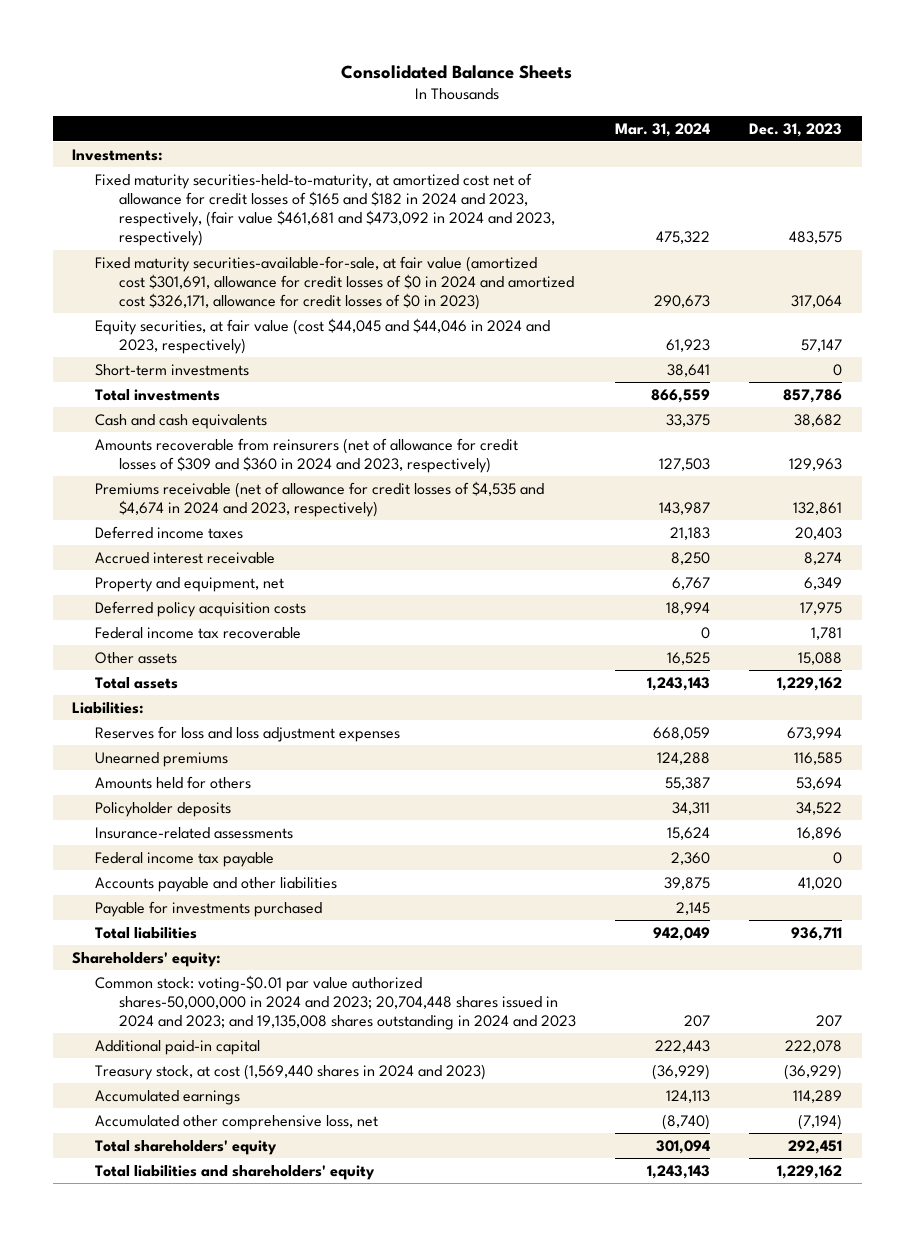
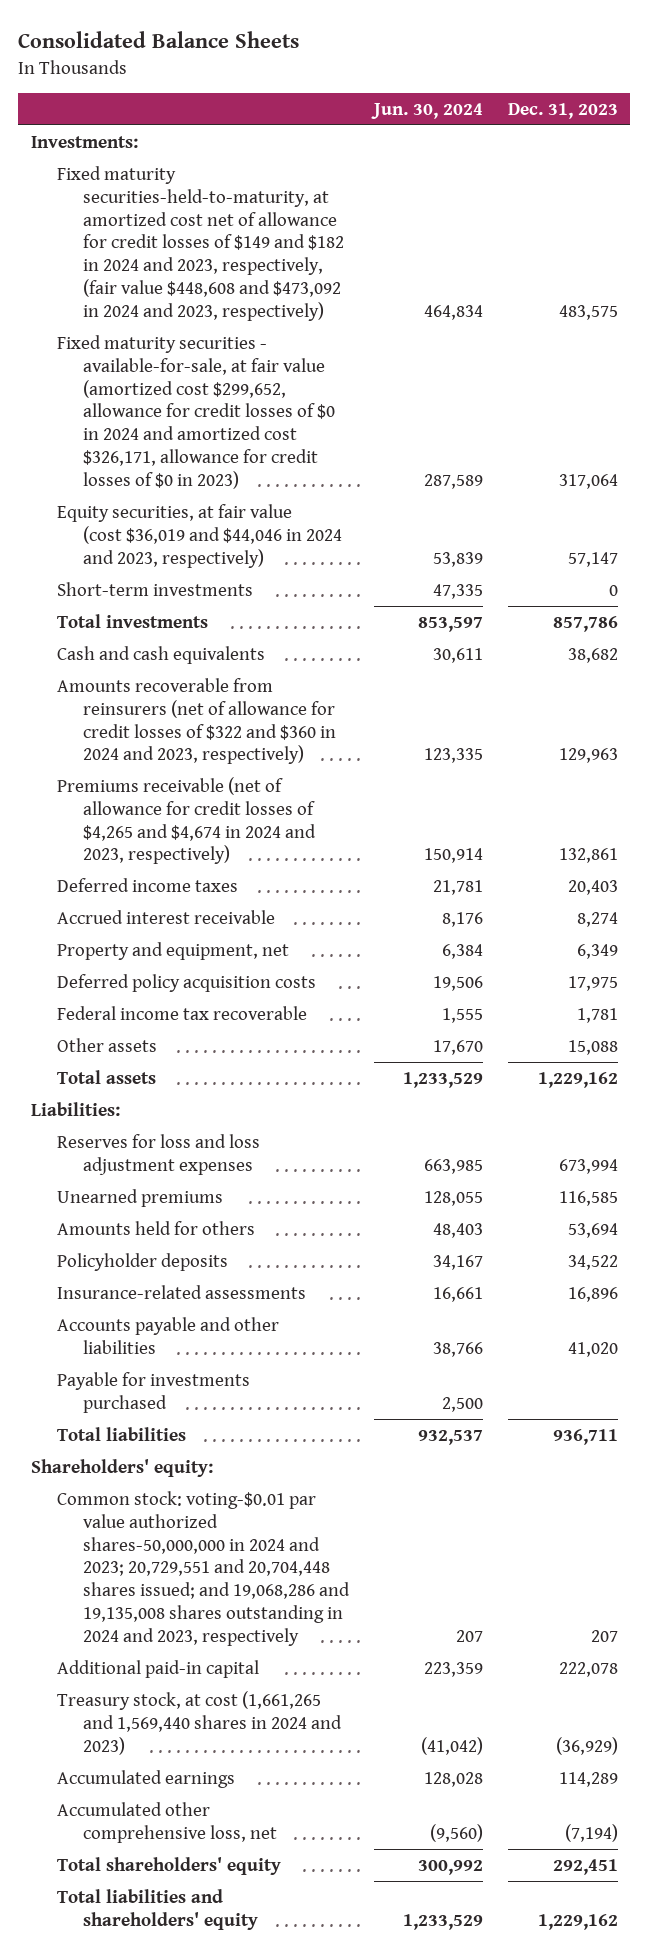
[614,122,710,137] Mar. 31, 2024 -> none
none -> [370,102,483,119] Jun. 30, 2024
[95,173,555,247] Fixed maturity securities-held-to-maturity, at amortized cost net of allowance for credit losses of $165 and $182 in 2024 and 2023, respectively, (fair value $461,681 and $473,092 in 2024 and 2023, respectively) -> [56,165,344,321] Fixed maturity securities-held-to-maturity, at amortized cost net of allowance for credit losses of $149 and $182 in 2024 and 2023, respectively, (fair value $448,608 and $473,092 in 2024 and 2023, respectively)
[95,256,574,311] Fixed maturity securities-available-for-sale, at fair value (amortized cost $301,691, allowance for credit losses of $0 in 2024 and amortized cost $326,171, allowance for credit losses of $0 in 2023) -> [56,334,335,489] Fixed maturity securities - available-for-sale, at fair value (amortized cost $299,652, allowance for credit losses of $0 in 2024 and amortized cost $326,171, allowance for credit losses of $0 in 2023)
[95,318,551,355] Equity securities, at fair value (cost $44,045 and $44,046 in 2024 and 2023, respectively) -> [56,503,342,568] Equity securities, at fair value (cost $36,019 and $44,046 in 2024 and 2023, respectively)
[95,438,519,474] Amounts recoverable from reinsurers (net of allowance for credit losses of $309 and $360 in 2024 and 2023, respectively) -> [56,677,336,765] Amounts recoverable from reinsurers (net of allowance for credit losses of $322 and $360 in 2024 and 2023, respectively)
[95,481,545,518] Premiums receivable (net of allowance for credit losses of $4,535 and $4,674 in 2024 and 2023, respectively) -> [56,776,316,865] Premiums receivable (net of allowance for credit losses of $4,265 and $4,674 in 2024 and 2023, respectively)
[95,852,275,868] Federal income tax payable -> none
[95,975,576,1031] Common stock: voting-$0.01 par value authorized shares-50,000,000 in 2024 and 2023; 20,704,448 shares issued in 2024 and 2023; and 19,135,008 shares outstanding in 2024 and 2023 -> [56,1490,350,1646] Common stock: voting-$0.01 par value authorized shares-50,000,000 in 2024 and 2023; 20,729,551 and 20,704,448 shares issued; and 19,068,286 and 19,135,008 shares outstanding in 2024 and 2023, respectively
[95,1064,487,1081] Treasury stock, at cost (1,569,440 shares in 2024 and 2023) -> [56,1690,342,1755] Treasury stock, at cost (1,661,265 and 1,569,440 shares in 2024 and 2023)

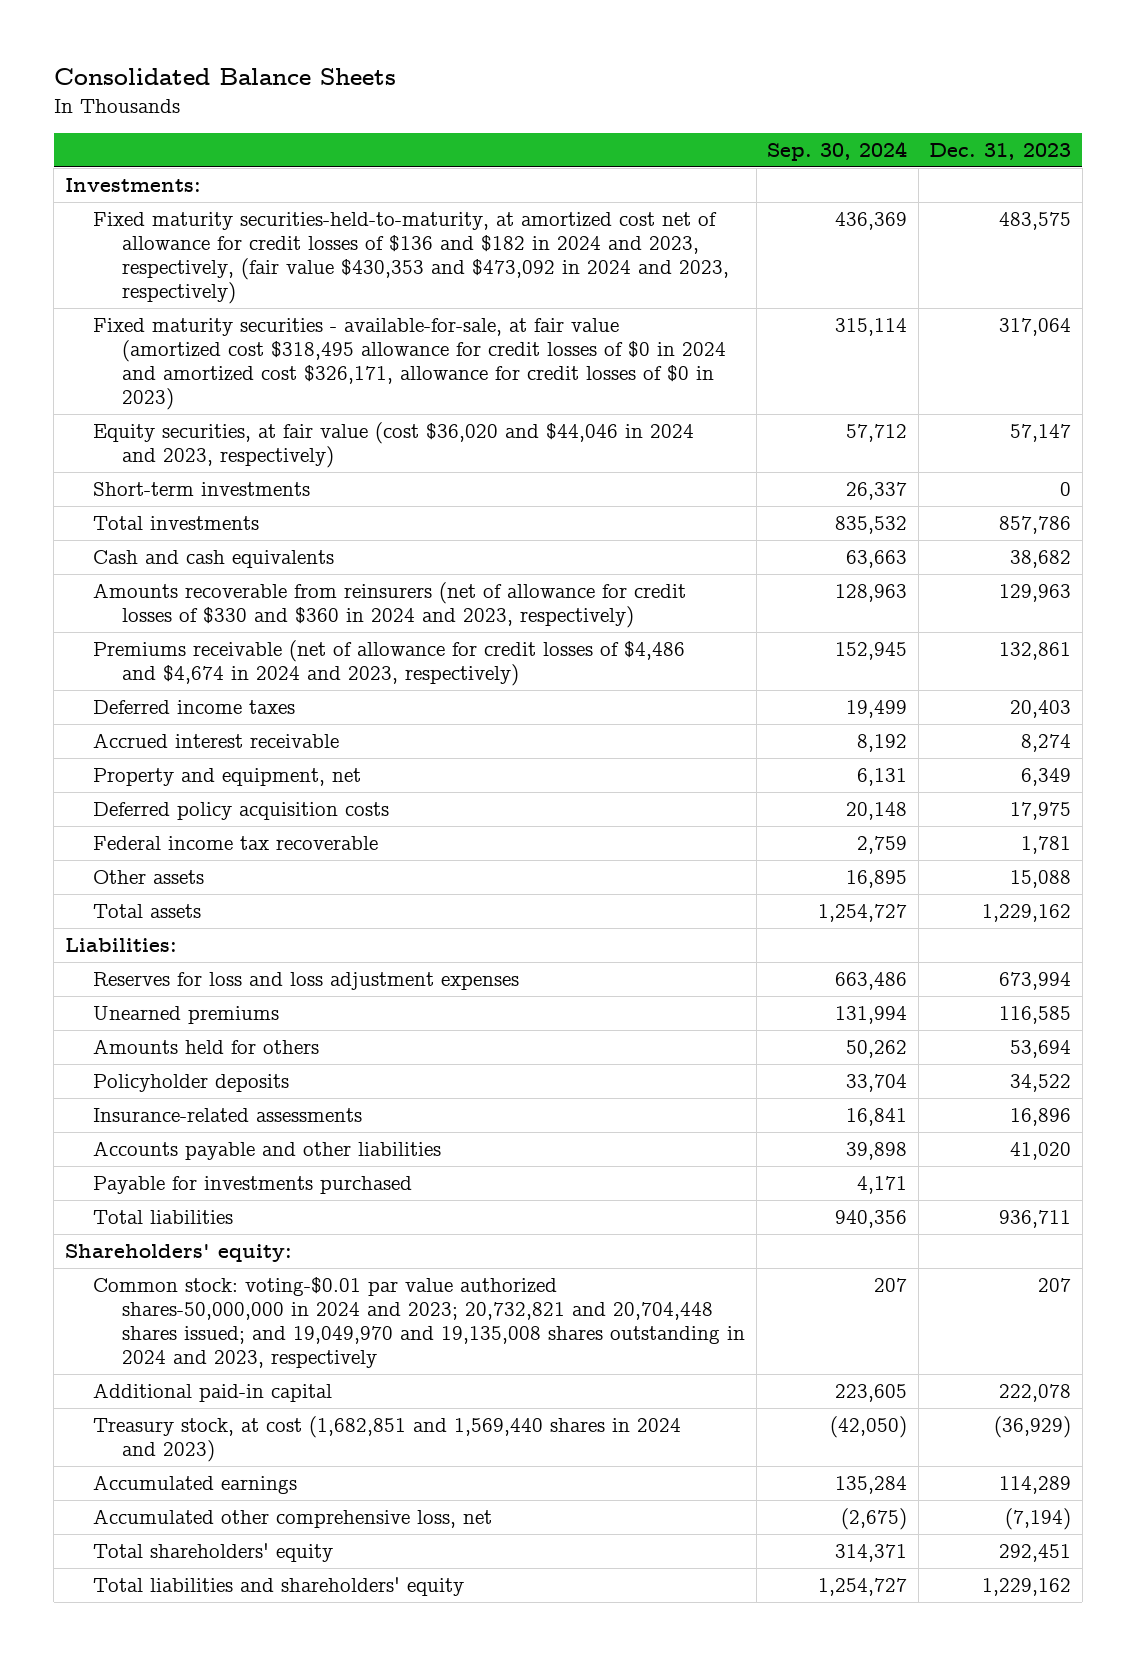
[370,102,483,119] Jun. 30, 2024 -> none
none -> [767,140,908,161] Sep. 30, 2024
[56,165,344,321] Fixed maturity securities-held-to-maturity, at amortized cost net of allowance for credit losses of $149 and $182 in 2024 and 2023, respectively, (fair value $448,608 and $473,092 in 2024 and 2023, respectively) -> [93,211,730,305] Fixed maturity securities-held-to-maturity, at amortized cost net of allowance for credit losses of $136 and $182 in 2024 and 2023, respectively, (fair value $430,353 and $473,092 in 2024 and 2023, respectively)
[56,334,335,489] Fixed maturity securities - available-for-sale, at fair value (amortized cost $299,652, allowance for credit losses of $0 in 2024 and amortized cost $326,171, allowance for credit losses of $0 in 2023) -> [93,317,727,411] Fixed maturity securities - available-for-sale, at fair value (amortized cost $318,495 allowance for credit losses of $0 in 2024 and amortized cost $326,171, allowance for credit losses of $0 in 2023)
[56,503,342,568] Equity securities, at fair value (cost $36,019 and $44,046 in 2024 and 2023, respectively) -> [93,421,695,469] Equity securities, at fair value (cost $36,020 and $44,046 in 2024 and 2023, respectively)
[56,677,336,765] Amounts recoverable from reinsurers (net of allowance for credit losses of $322 and $360 in 2024 and 2023, respectively) -> [93,581,687,629] Amounts recoverable from reinsurers (net of allowance for credit losses of $330 and $360 in 2024 and 2023, respectively)
[56,776,316,865] Premiums receivable (net of allowance for credit losses of $4,265 and $4,674 in 2024 and 2023, respectively) -> [93,639,686,687] Premiums receivable (net of allowance for credit losses of $4,486 and $4,674 in 2024 and 2023, respectively)
[56,1490,350,1646] Common stock: voting-$0.01 par value authorized shares-50,000,000 in 2024 and 2023; 20,729,551 and 20,704,448 shares issued; and 19,068,286 and 19,135,008 shares outstanding in 2024 and 2023, respectively -> [93,1276,746,1369] Common stock: voting-$0.01 par value authorized shares-50,000,000 in 2024 and 2023; 20,732,821 and 20,704,448 shares issued; and 19,049,970 and 19,135,008 shares outstanding in 2024 and 2023, respectively
[56,1690,342,1755] Treasury stock, at cost (1,661,265 and 1,569,440 shares in 2024 and 2023) -> [93,1415,682,1463] Treasury stock, at cost (1,682,851 and 1,569,440 shares in 2024 and 2023)

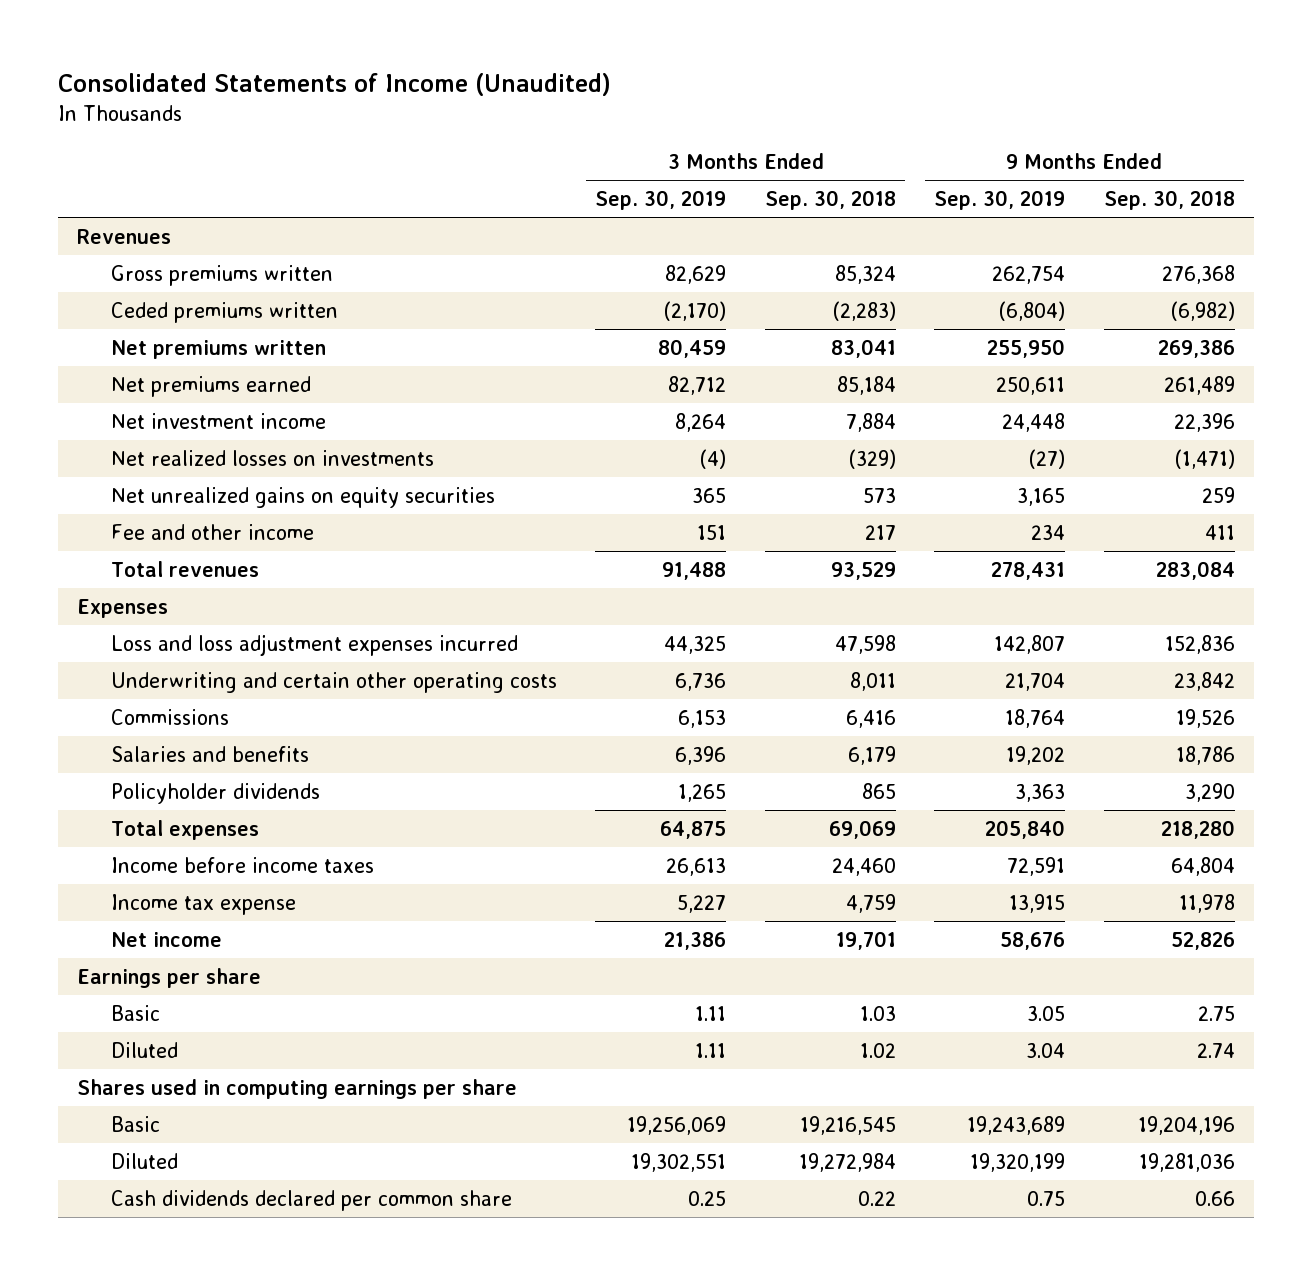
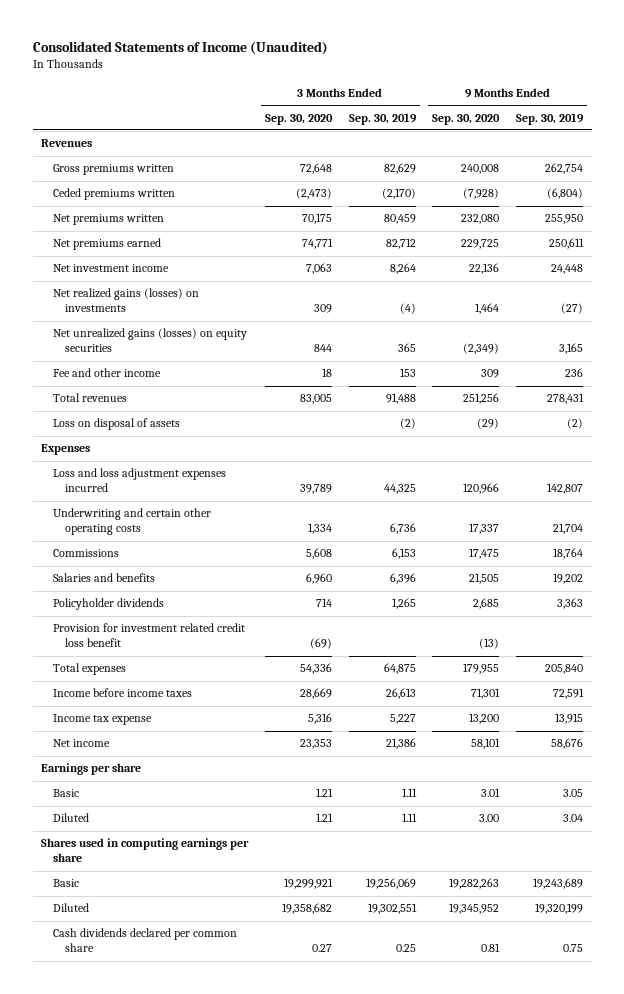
[764,190,896,211] Sep. 30, 2018 -> none
[1103,190,1235,211] Sep. 30, 2018 -> none
none -> [264,113,333,125] Sep. 30, 2020
none -> [432,113,501,125] Sep. 30, 2020
[110,449,434,466] Net realized losses on investments -> [53,288,200,313] Net realized gains (losses) on investments
[110,486,495,508] Net unrealized gains on equity securities -> [53,328,248,353] Net unrealized gains (losses) on equity securities
[697,524,727,540] 151 -> [399,368,416,378] 153
[1031,524,1066,540] 234 -> [565,368,584,378] 236
none -> [53,418,181,431] Loss on disposal of assets
none -> [53,623,246,648] Provision for investment related credit loss benefit

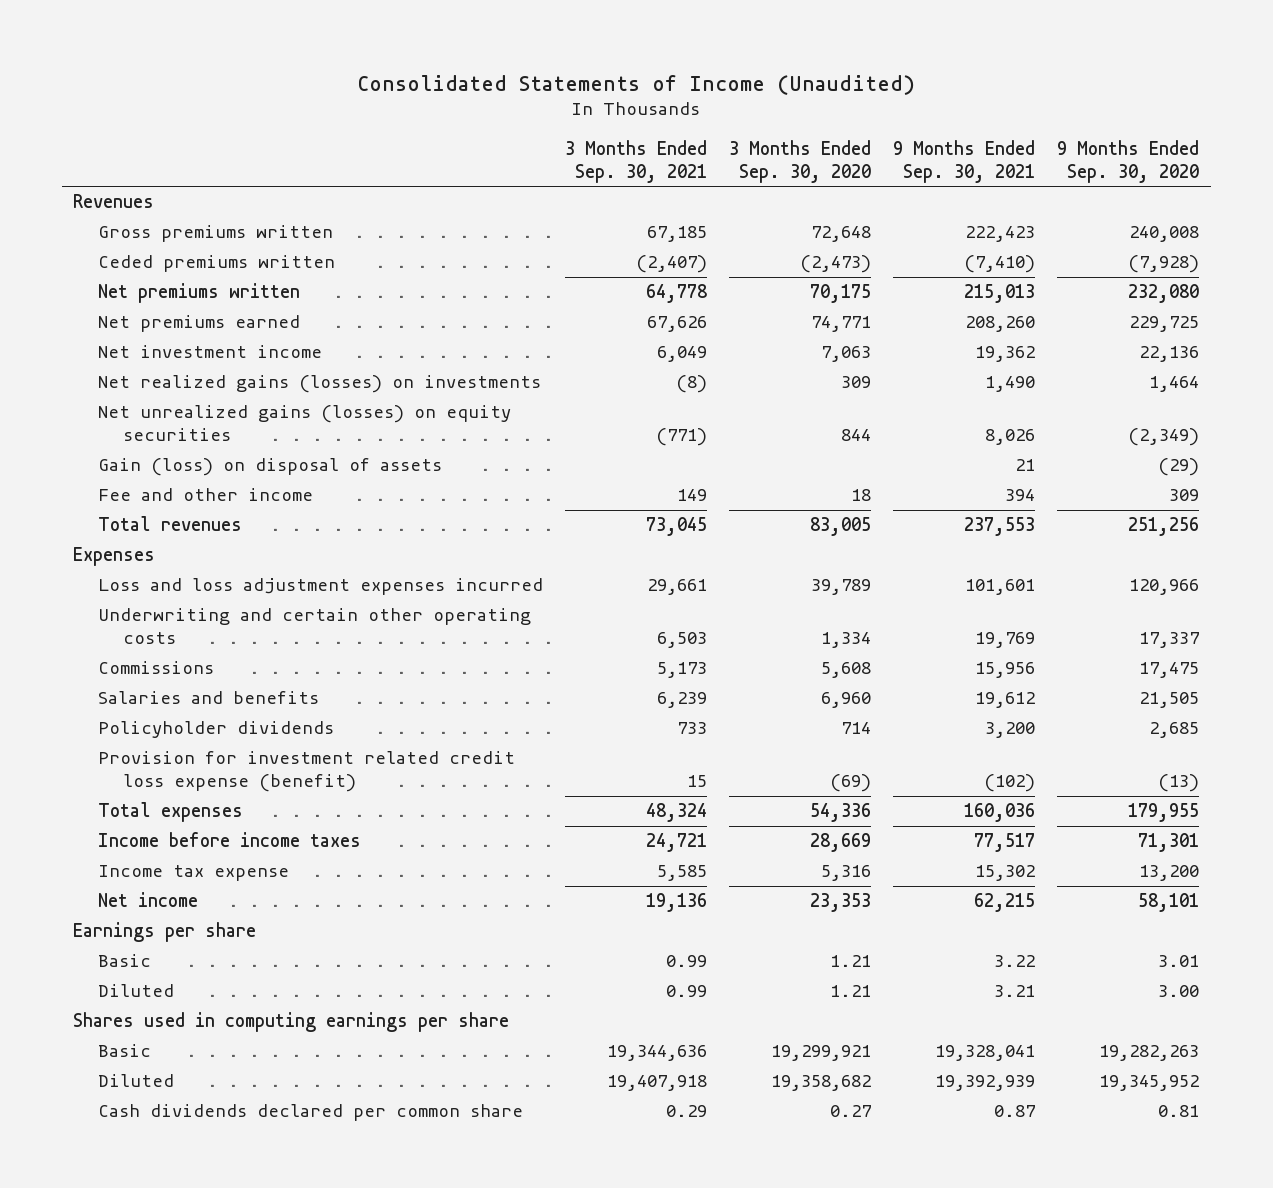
[348,112,417,125] Sep. 30, 2019 -> none
[516,112,585,125] Sep. 30, 2019 -> none
none -> [565,139,708,184] 3 Months Ended Sep. 30, 2021
none -> [893,139,1036,184] 9 Months Ended Sep. 30, 2021
none -> [98,458,443,477] Gain (loss) on disposal of assets
[53,418,181,431] Loss on disposal of assets -> none
[53,623,246,648] Provision for investment related credit loss benefit -> [98,751,516,793] Provision for investment related credit loss expense (benefit)

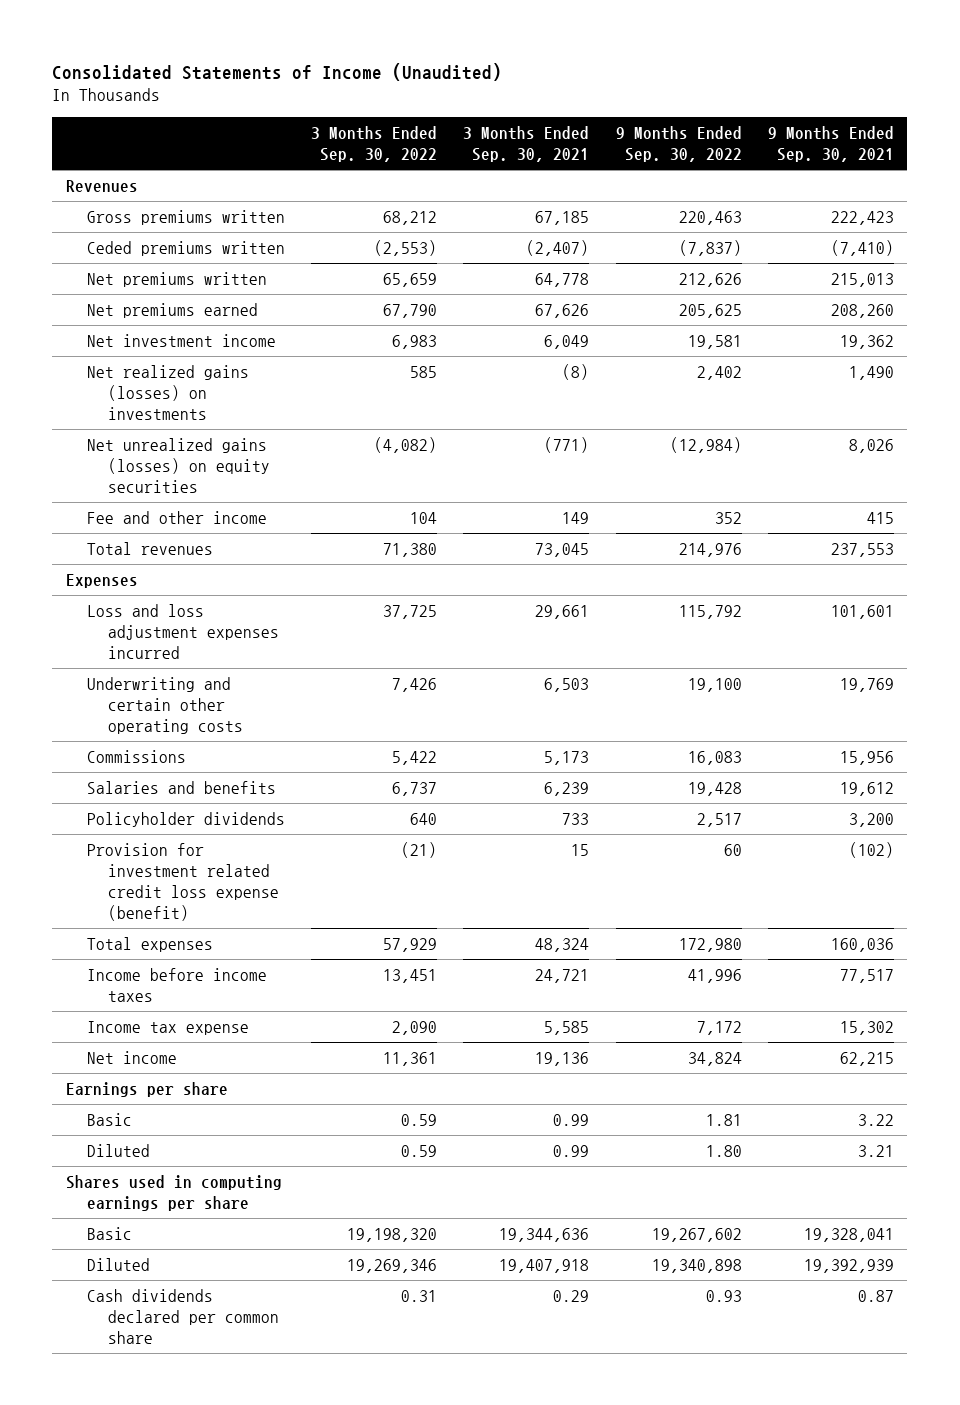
[729,139,872,184] 3 Months Ended Sep. 30, 2020 -> none
[1057,139,1200,184] 9 Months Ended Sep. 30, 2020 -> none
none -> [311,125,438,162] 3 Months Ended Sep. 30, 2022
none -> [615,125,742,162] 9 Months Ended Sep. 30, 2022
[98,458,443,477] Gain (loss) on disposal of assets -> none
[1005,489,1036,502] 394 -> [866,511,894,524] 415

